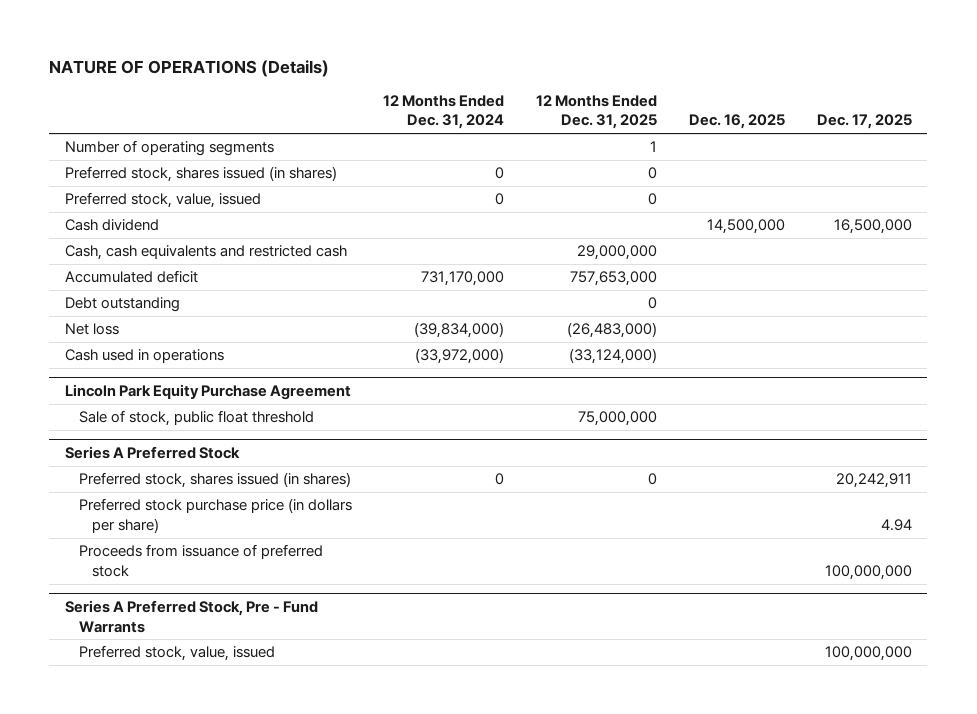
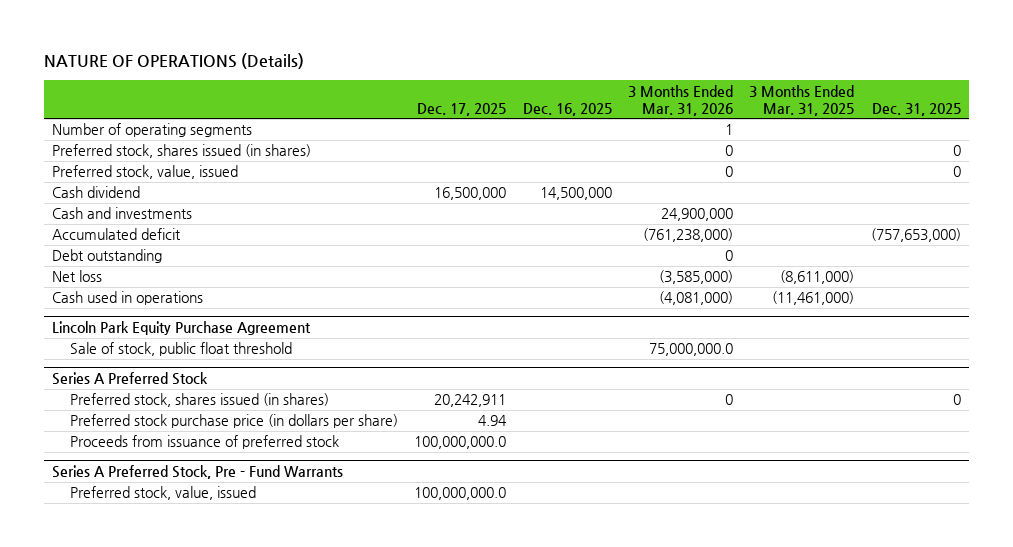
[383,95,505,130] 12 Months Ended Dec. 31, 2024 -> none
[536,95,658,130] 12 Months Ended Dec. 31, 2025 -> none
none -> [627,84,733,116] 3 Months Ended Mar. 31, 2026
none -> [749,84,855,116] 3 Months Ended Mar. 31, 2025
none -> [871,102,961,116] Dec. 31, 2025
[65,245,348,261] Cash, cash equivalents and restricted cash -> [52,207,193,220] Cash and investments
[824,564,912,580] 100,000,000 -> [414,436,507,450] 100,000,000.0
[824,646,912,662] 100,000,000 -> [414,487,507,501] 100,000,000.0

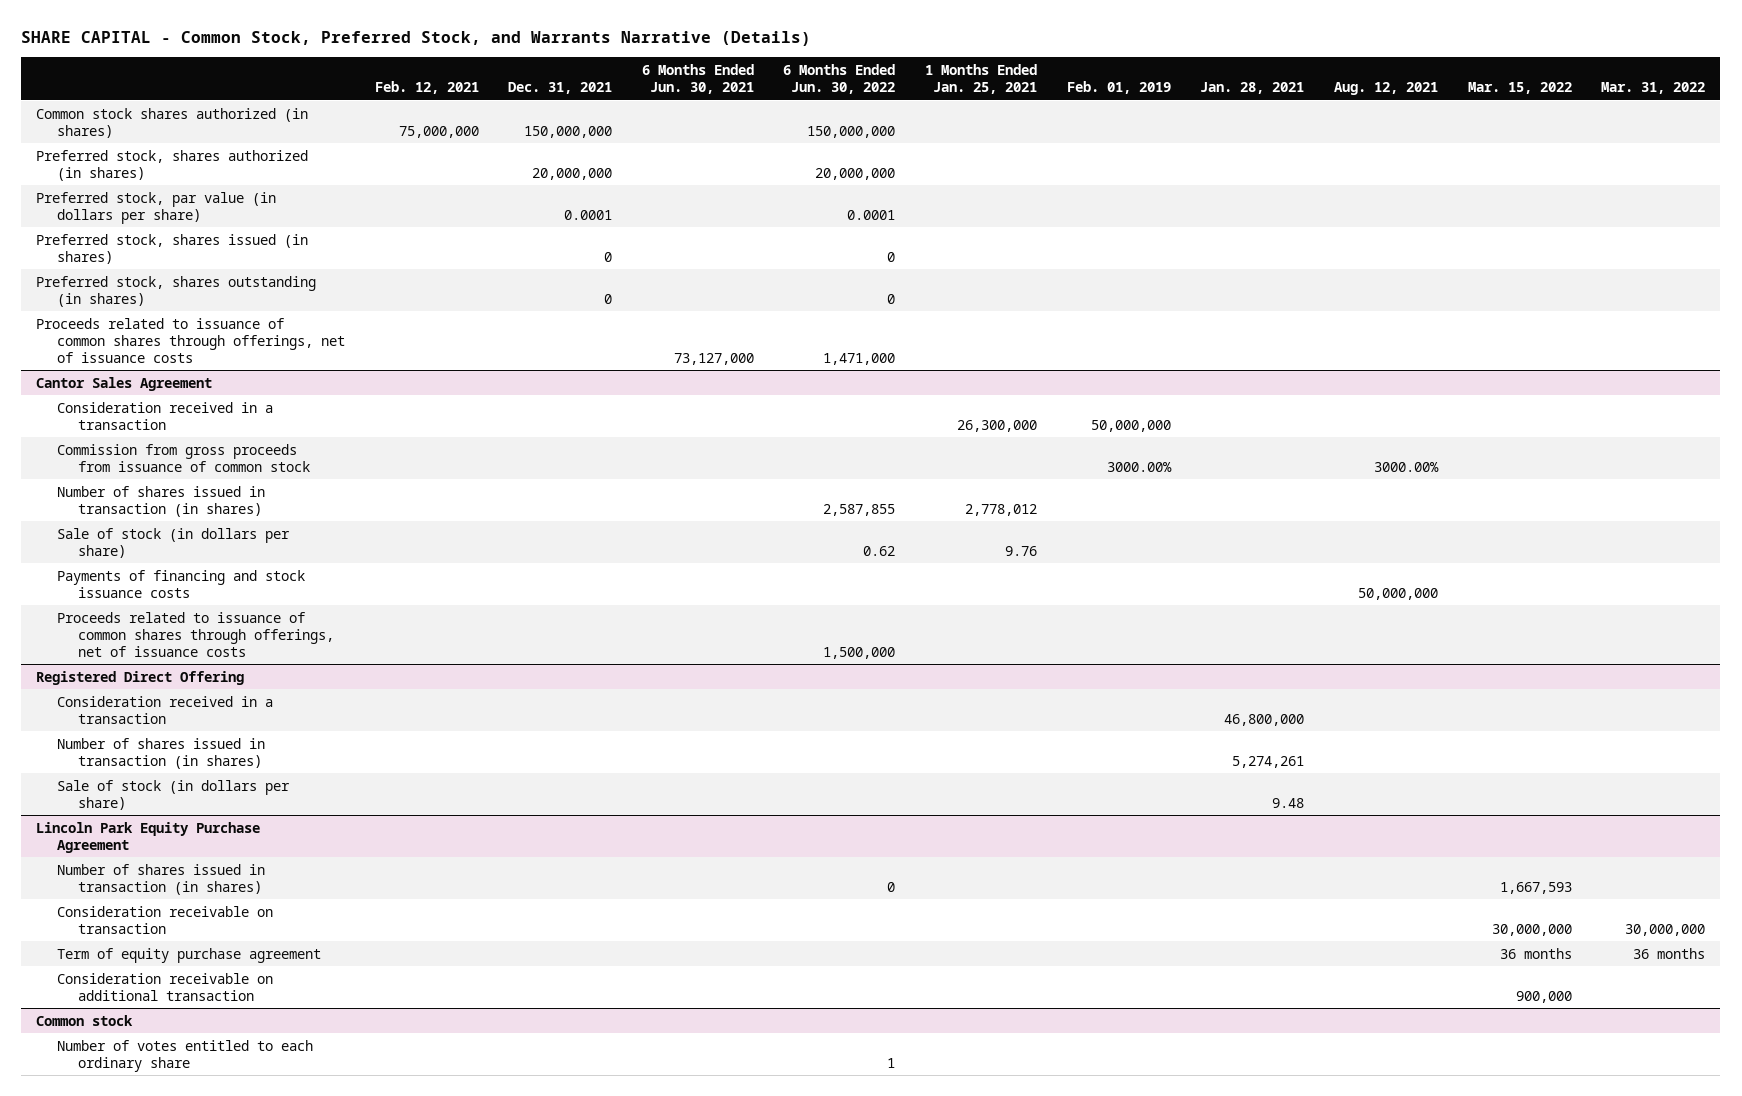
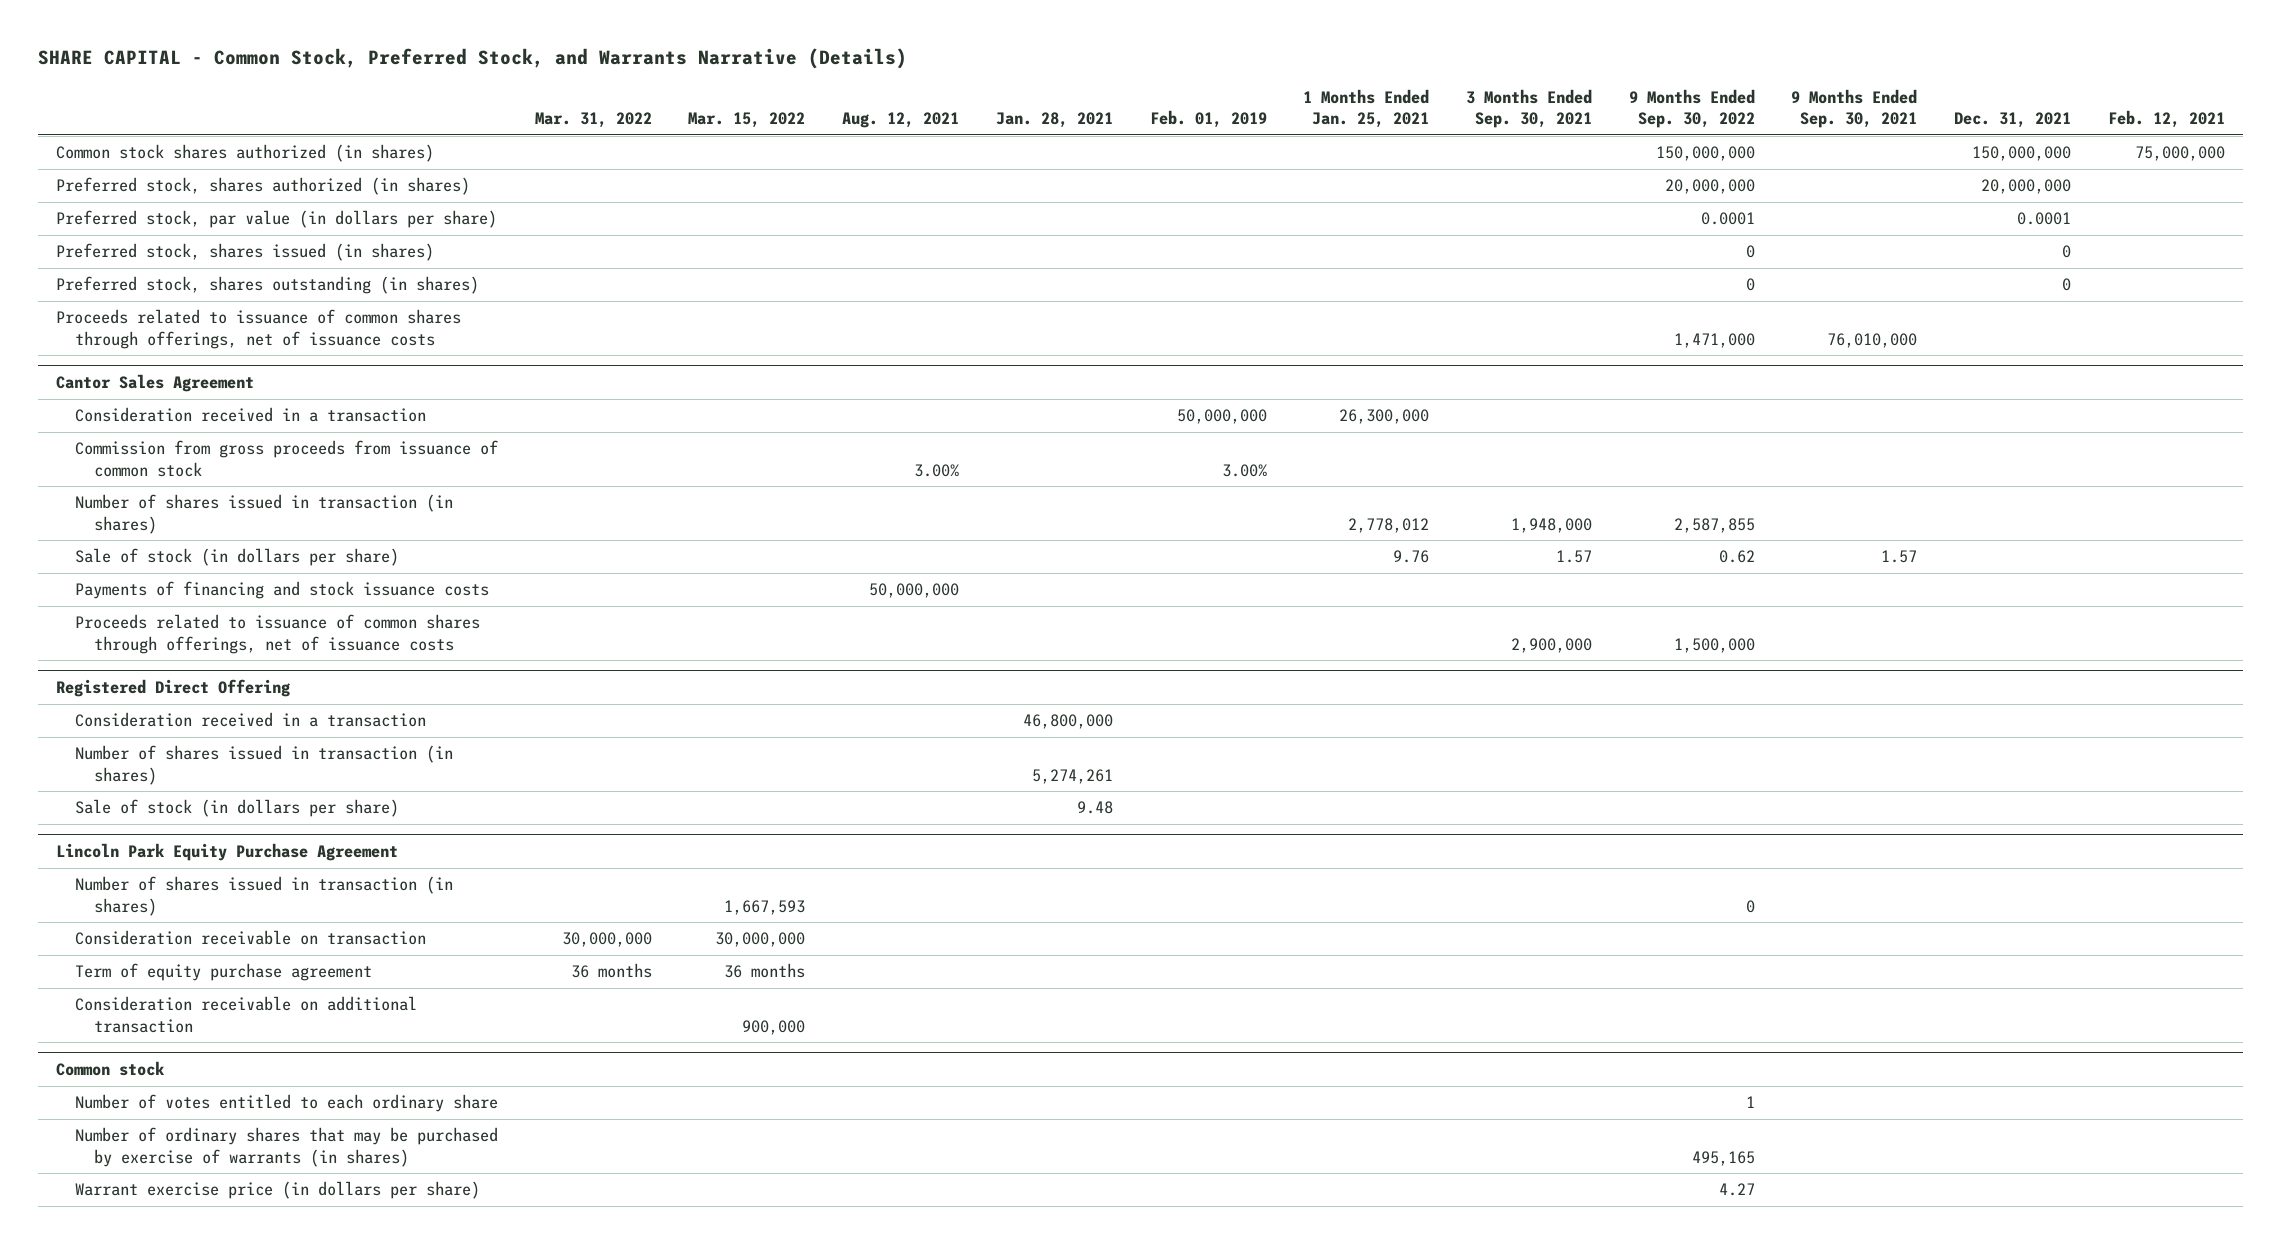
[641,63,754,95] 6 Months Ended Jun. 30, 2021 -> none
[783,63,896,95] 6 Months Ended Jun. 30, 2022 -> none
none -> [1466,88,1593,129] 3 Months Ended Sep. 30, 2021
none -> [1628,88,1755,129] 9 Months Ended Sep. 30, 2022
none -> [1791,88,1918,129] 9 Months Ended Sep. 30, 2021
[1106,461,1172,472] 3000.00% -> [1221,463,1267,477] 3.00%
[1374,461,1440,472] 3000.00% -> [914,463,960,477] 3.00%
none -> [74,1127,498,1167] Number of ordinary shares that may be purchased by exercise of warrants (in shares)
none -> [74,1181,480,1200] Warrant exercise price (in dollars per share)

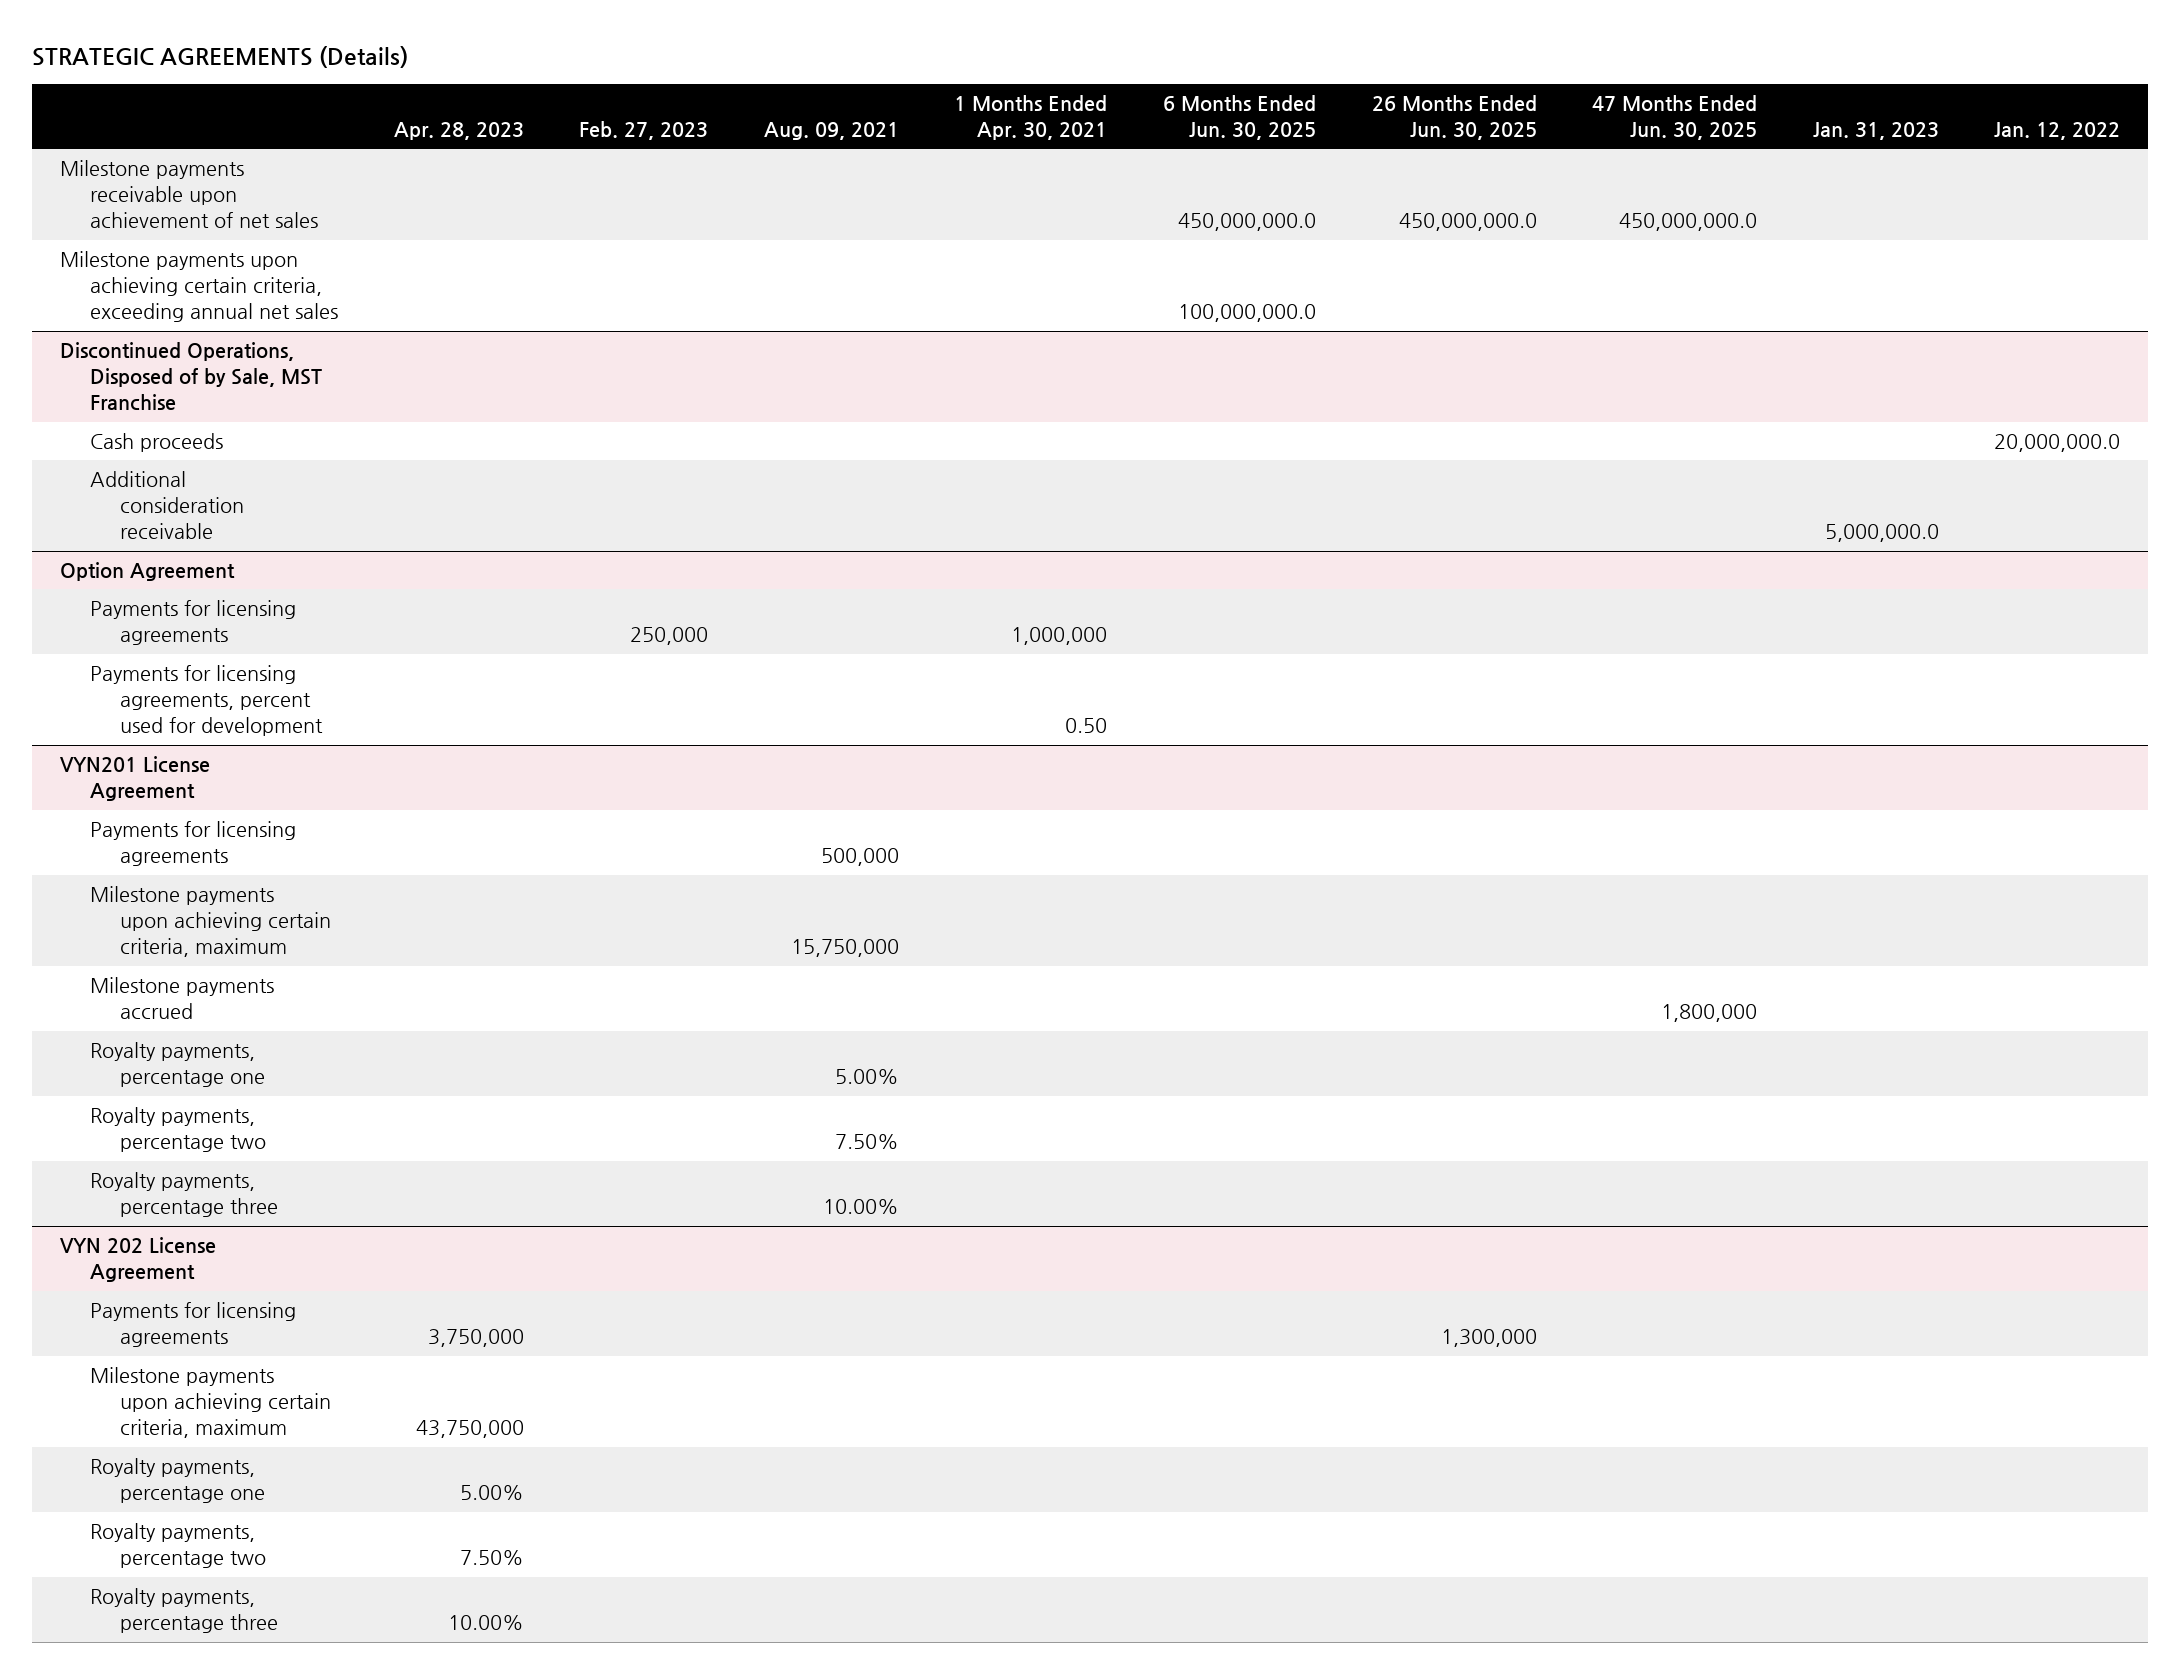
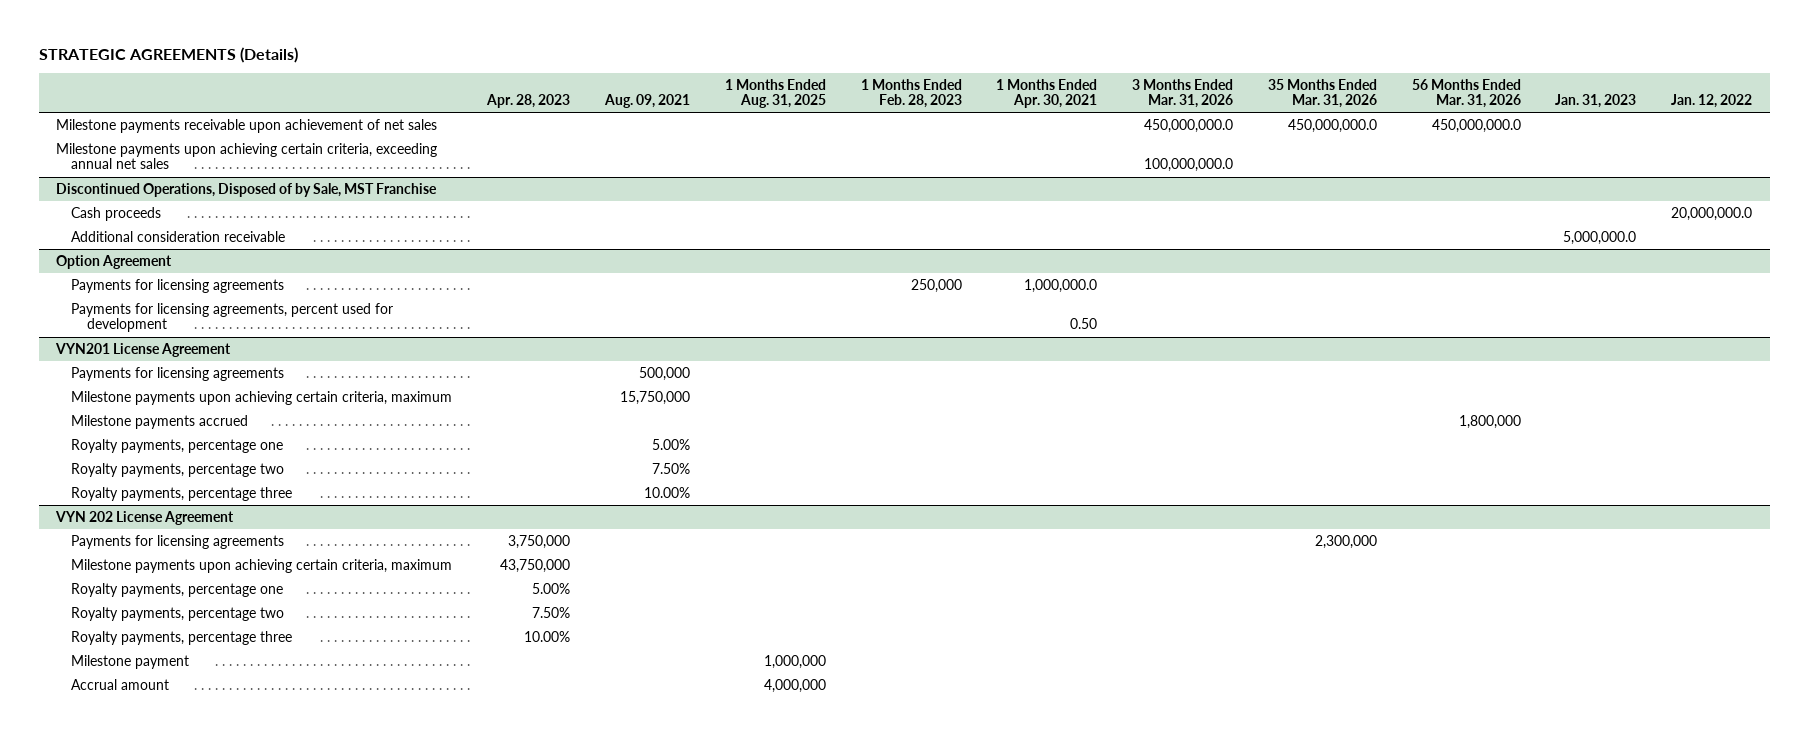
[579,121,709,141] Feb. 27, 2023 -> none
[1163,95,1317,141] 6 Months Ended Jun. 30, 2025 -> none
[1371,95,1537,141] 26 Months Ended Jun. 30, 2025 -> none
[1592,95,1758,141] 47 Months Ended Jun. 30, 2025 -> none
none -> [724,78,826,109] 1 Months Ended Aug. 31, 2025
none -> [860,78,962,109] 1 Months Ended Feb. 28, 2023
none -> [1132,78,1234,109] 3 Months Ended Mar. 31, 2026
none -> [1267,78,1377,109] 35 Months Ended Mar. 31, 2026
none -> [1411,78,1521,109] 56 Months Ended Mar. 31, 2026
[1011,627,1108,646] 1,000,000 -> [1024,278,1098,293] 1,000,000.0
none -> [71,654,190,669] Milestone payment
none -> [71,678,170,690] Accrual amount

